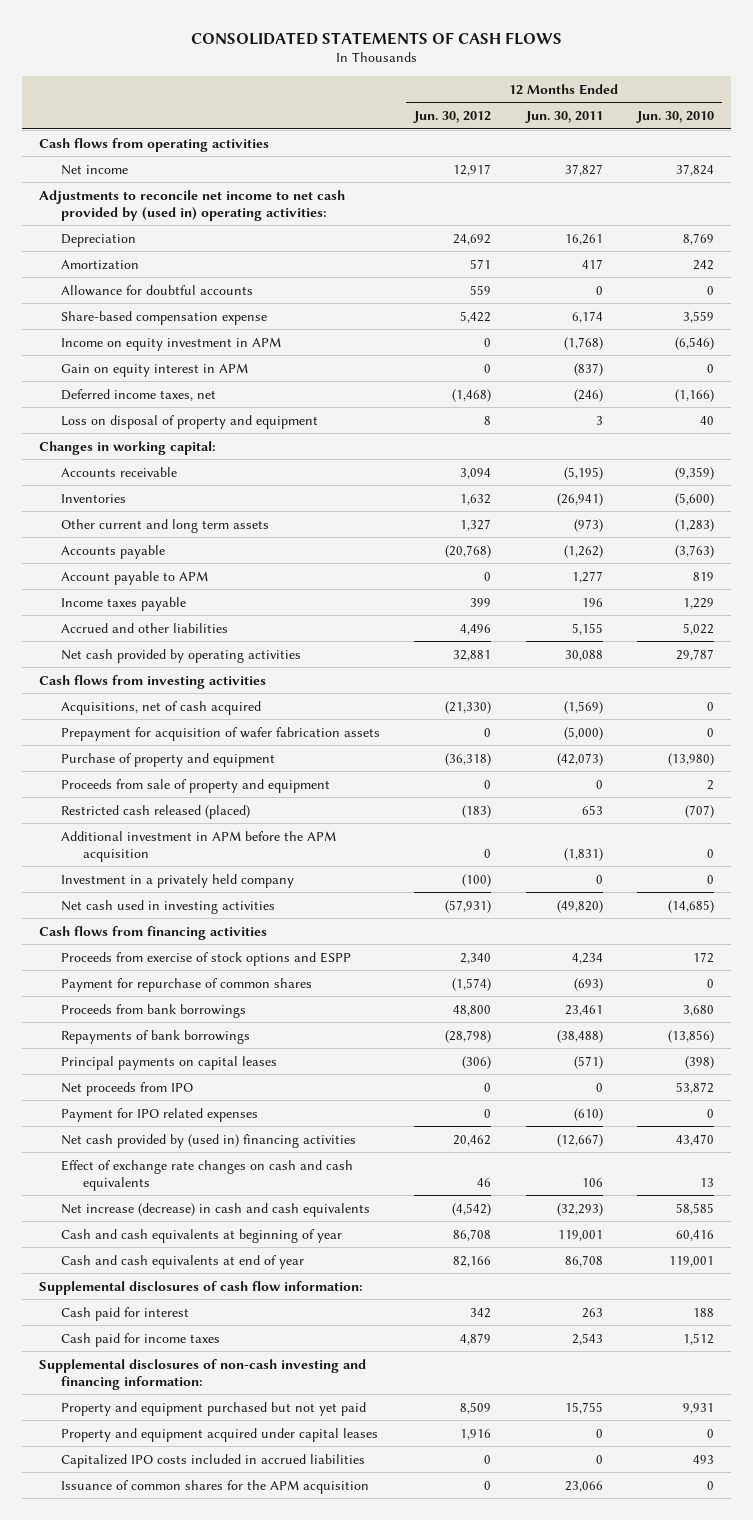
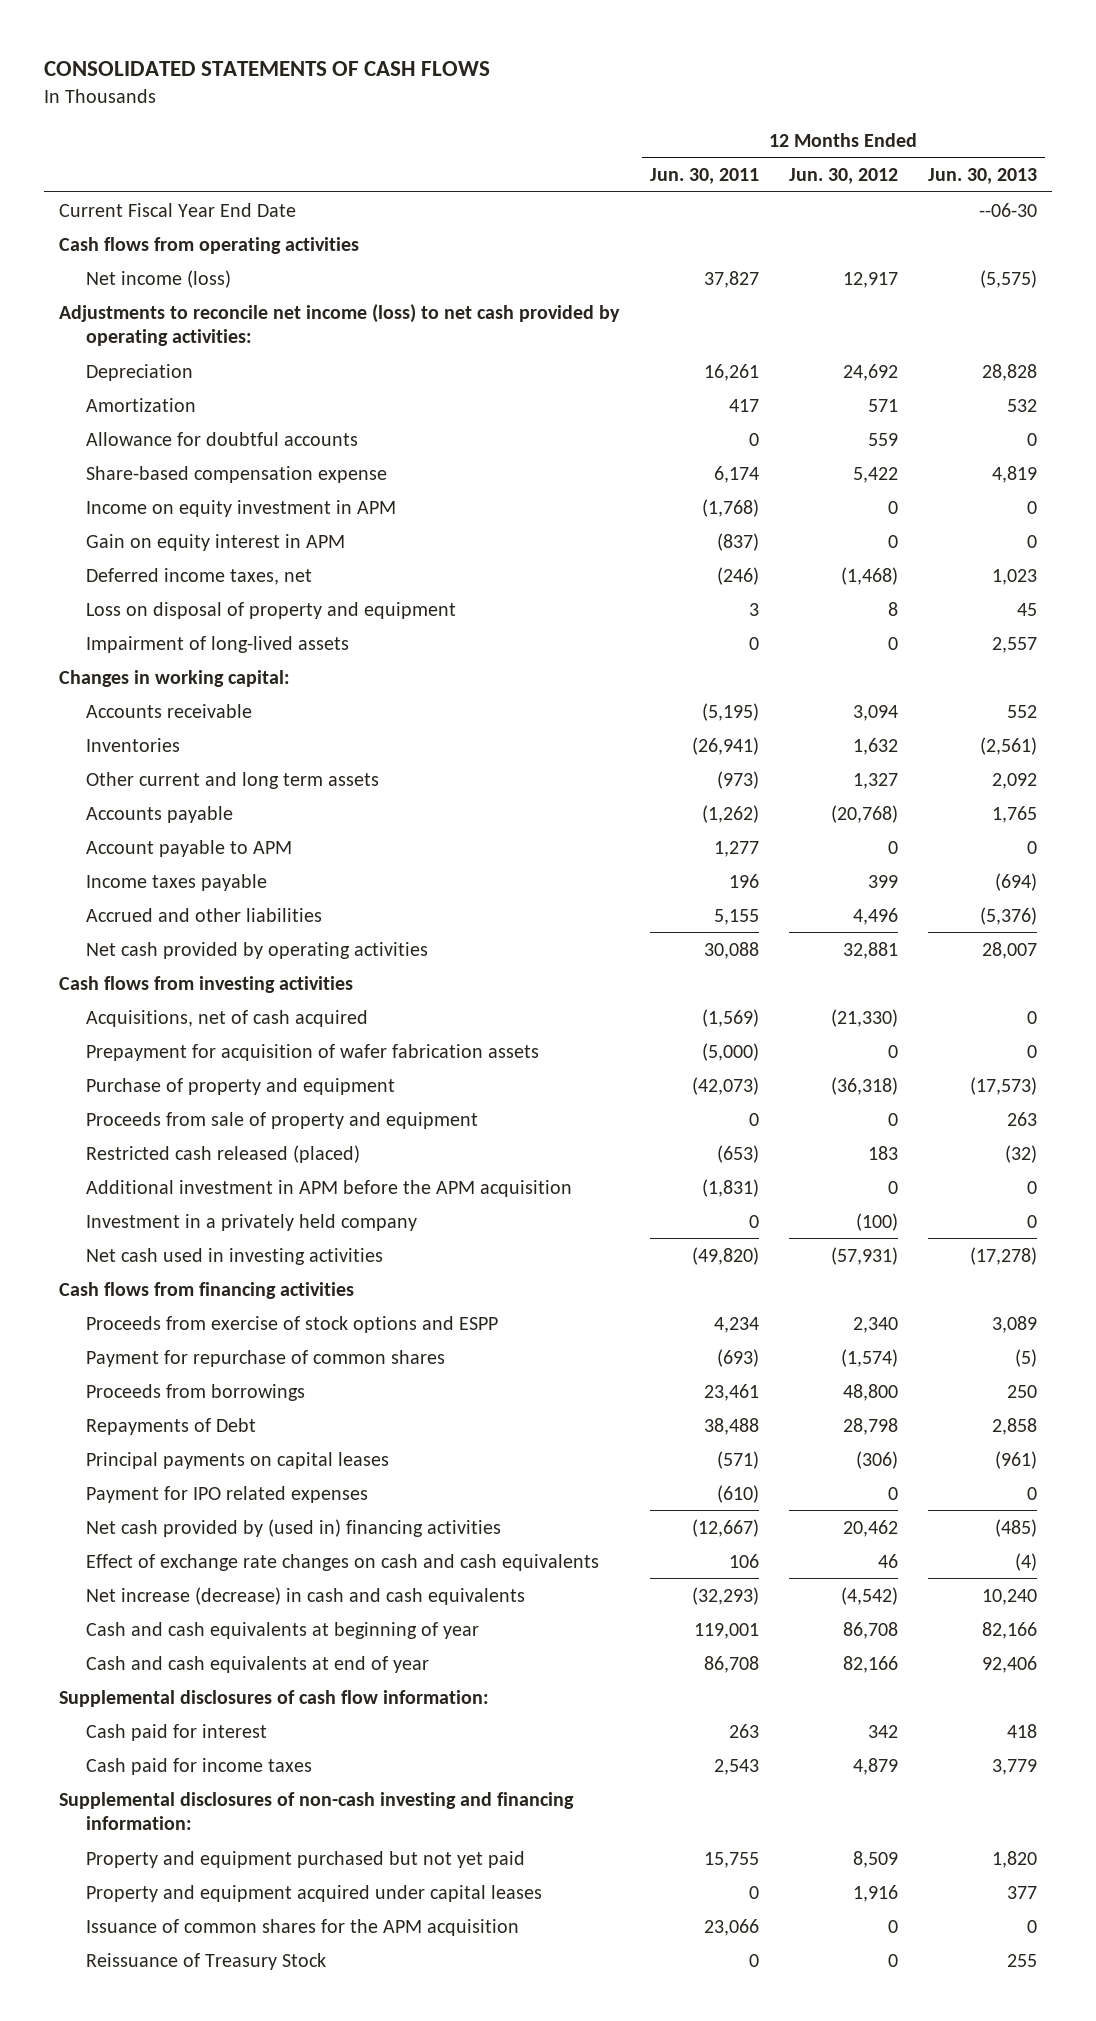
[635,110,714,123] Jun. 30, 2010 -> none
none -> [927,168,1037,185] Jun. 30, 2013
none -> [59,202,297,217] Current Fiscal Year End Date
[61,164,129,175] Net income -> [85,269,231,288] Net income (loss)
[39,189,346,221] Adjustments to reconcile net income to net cash provided by (used in) operating activities: -> [59,303,621,346] Adjustments to reconcile net income (loss) to net cash provided by operating activities:
none -> [85,635,349,653] Impairment of long-lived assets
[462,804,492,818] (183) -> [867,1145,898,1160] 183
[581,804,603,815] 653 -> [716,1144,759,1163] (653)
[61,1029,251,1044] Repayments of bank borrowings -> none
[61,1003,247,1018] Proceeds from bank borrowings -> [85,1383,305,1401] Proceeds from borrowings
none -> [85,1417,256,1435] Repayments of Debt
[61,1081,194,1096] Net proceeds from IPO -> none
[61,1453,366,1468] Capitalized IPO costs included in accrued liabilities -> none
none -> [85,1952,326,1970] Reissuance of Treasury Stock

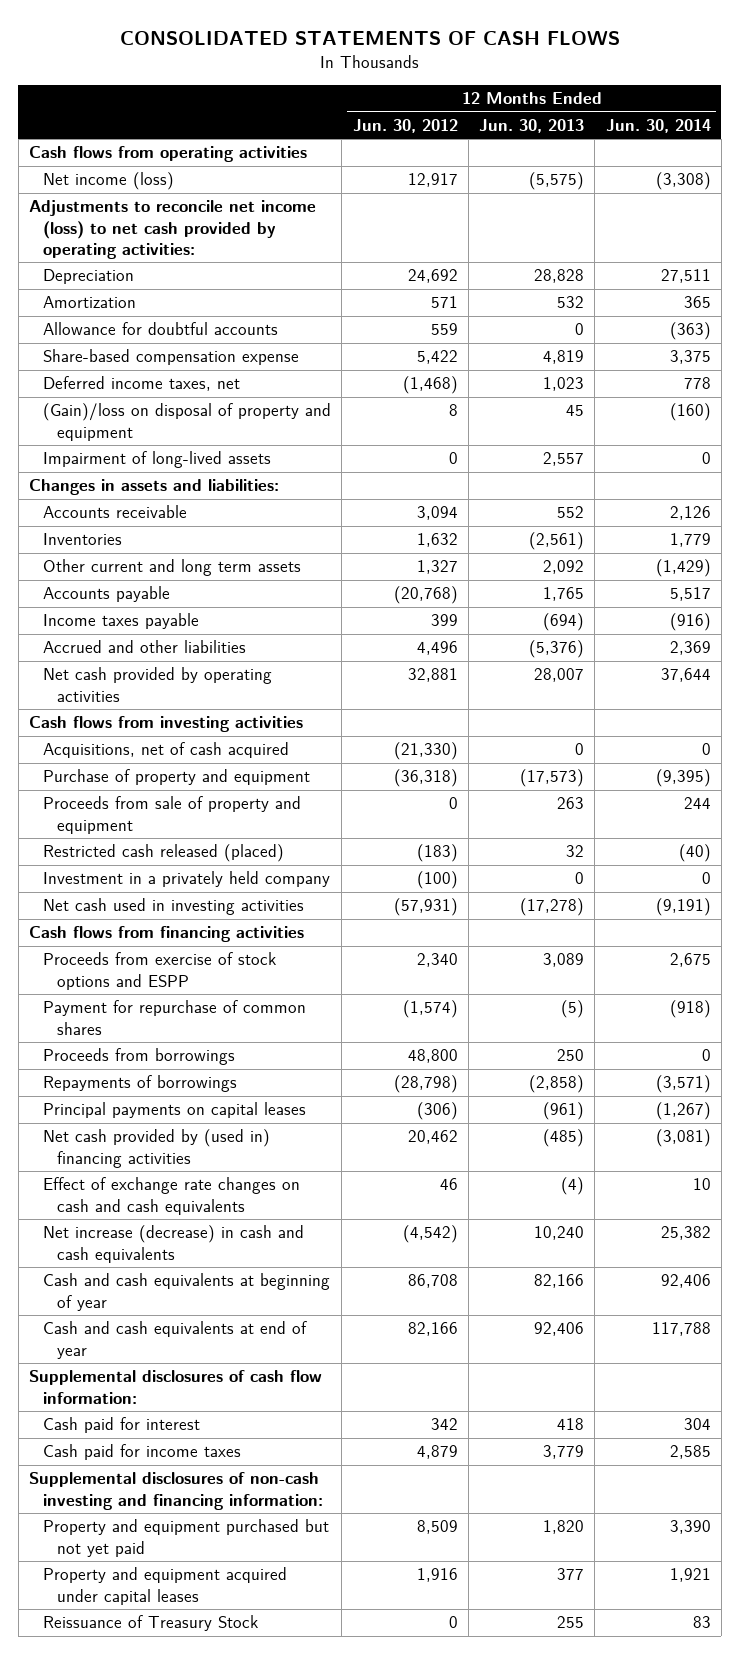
[649,168,759,185] Jun. 30, 2011 -> none
none -> [605,118,711,133] Jun. 30, 2014
[59,202,297,217] Current Fiscal Year End Date -> none
[85,499,396,517] Income on equity investment in APM -> none
[85,533,345,551] Gain on equity interest in APM -> none
[85,601,456,619] Loss on disposal of property and equipment -> [43,403,332,441] (Gain)/loss on disposal of property and equipment
[59,669,291,687] Changes in working capital: -> [29,479,280,496] Changes in assets and liabilities:
[85,839,292,857] Account payable to APM -> none
[85,1043,539,1061] Prepayment for acquisition of wafer fabrication assets -> none
[85,1179,572,1197] Additional investment in APM before the APM acquisition -> none
[867,1145,898,1160] 183 -> [416,844,458,863] (183)
[1004,1144,1037,1163] (32) -> [566,845,585,858] 32
[85,1417,256,1435] Repayments of Debt -> [43,1075,238,1093] Repayments of borrowings
[842,1417,898,1435] 28,798 -> [393,1075,458,1094] (28,798)
[991,1417,1037,1435] 2,858 -> [529,1075,585,1094] (2,858)
[85,1485,368,1503] Payment for IPO related expenses -> none
[85,1918,519,1936] Issuance of common shares for the APM acquisition -> none

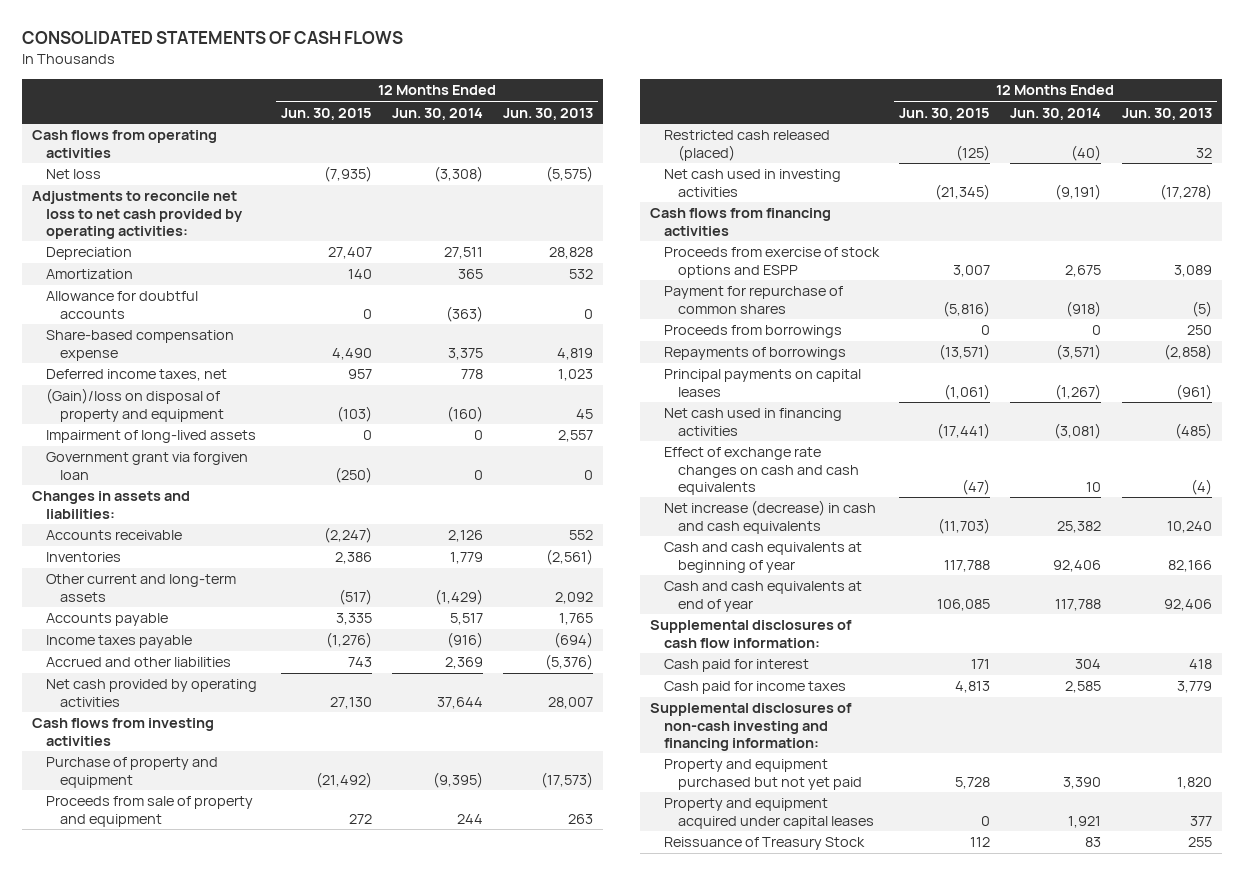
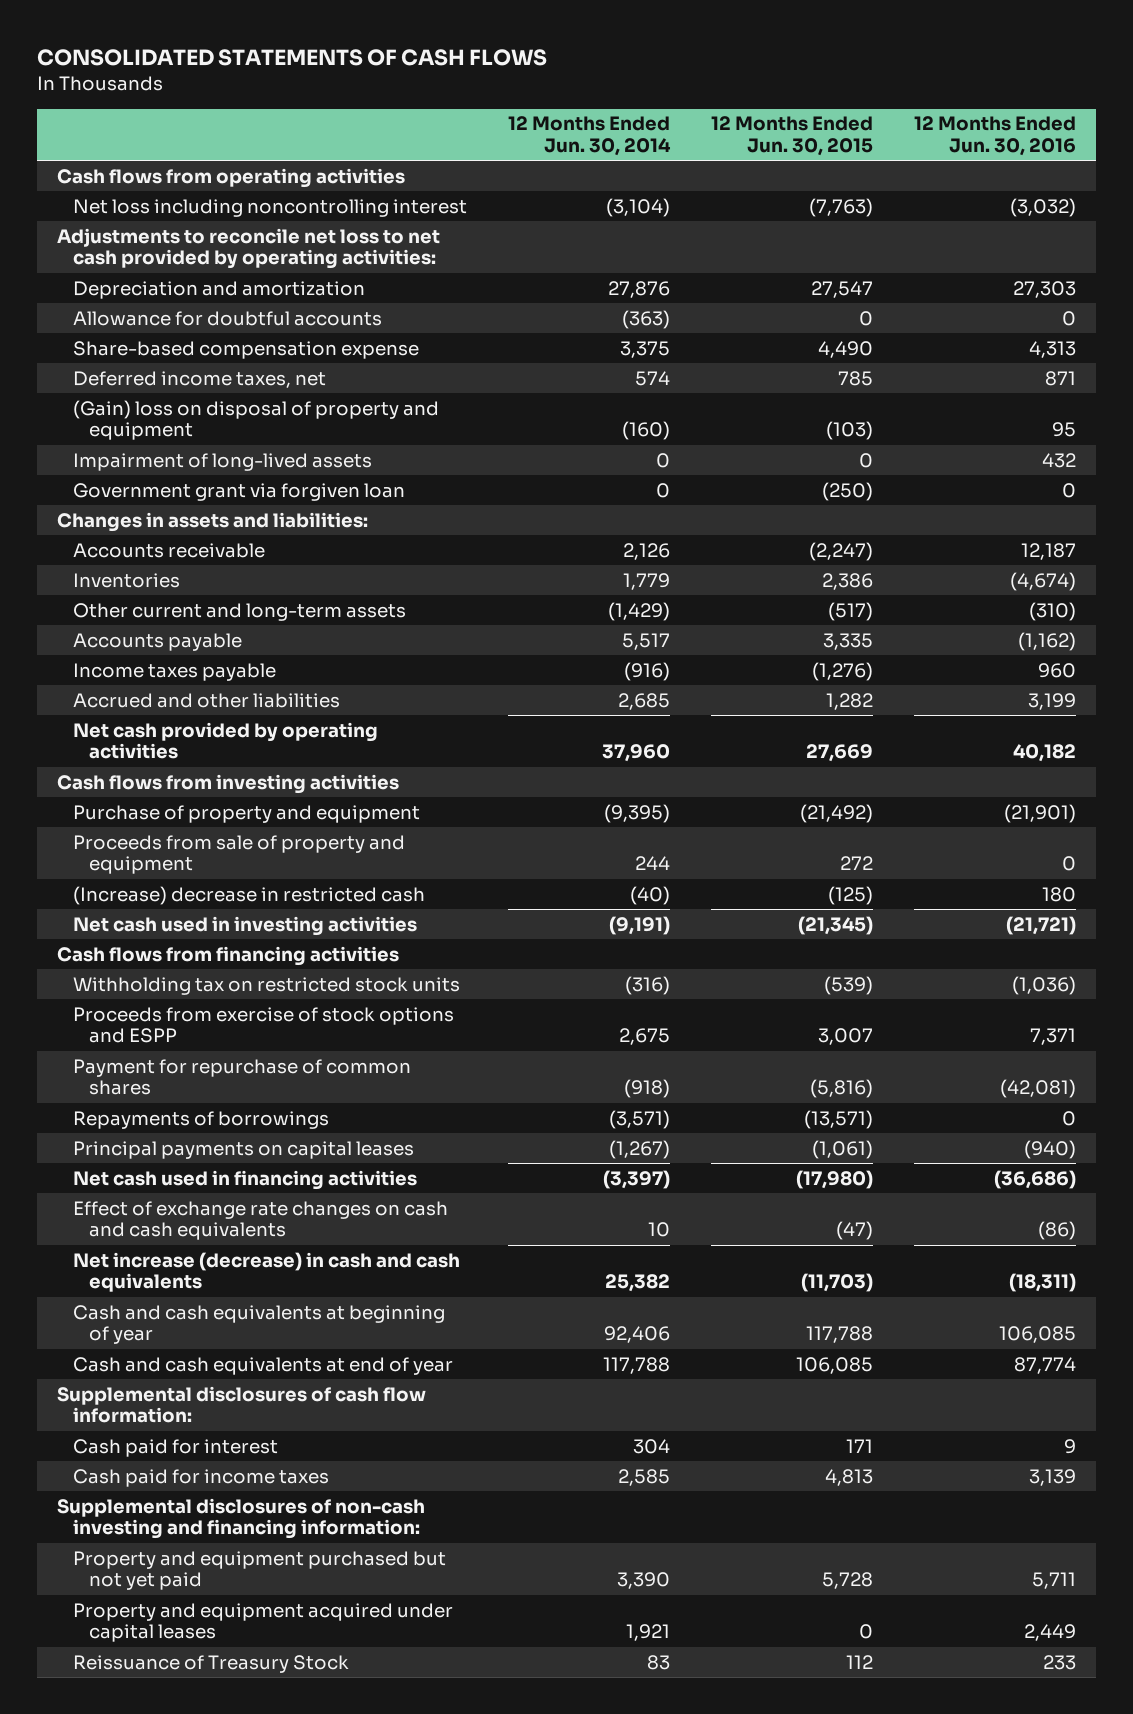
[503,107,594,120] Jun. 30, 2013 -> none
none -> [913,116,1076,157] 12 Months Ended Jun. 30, 2016
[45,169,101,180] Net loss -> none
none -> [73,198,468,217] Net loss including noncontrolling interest
[45,247,132,261] Depreciation -> none
[45,269,133,280] Amortization -> none
none -> [73,280,366,299] Depreciation and amortization
[348,369,373,380] 957 -> [837,370,873,386] 785
[461,369,484,380] 778 -> [634,370,670,386] 574
[45,388,224,422] (Gain)/loss on disposal of property and equipment -> [73,399,440,441] (Gain) loss on disposal of property and equipment
[348,657,373,668] 743 -> [825,692,873,710] 1,282
[445,657,484,670] 2,369 -> [617,692,670,710] 2,685
[330,696,373,709] 27,130 -> [805,744,873,763] 27,669
[437,696,484,709] 37,644 -> [601,744,670,763] 37,960
[664,130,831,161] Restricted cash released (placed) -> [73,885,426,905] (Increase) decrease in restricted cash
none -> [73,976,461,995] Withholding tax on restricted stock units
[664,325,843,339] Proceeds from borrowings -> none
[937,422,991,439] (17,441) -> [795,1169,873,1189] (17,980)
[1054,422,1102,439] (3,081) -> [602,1169,670,1189] (3,397)

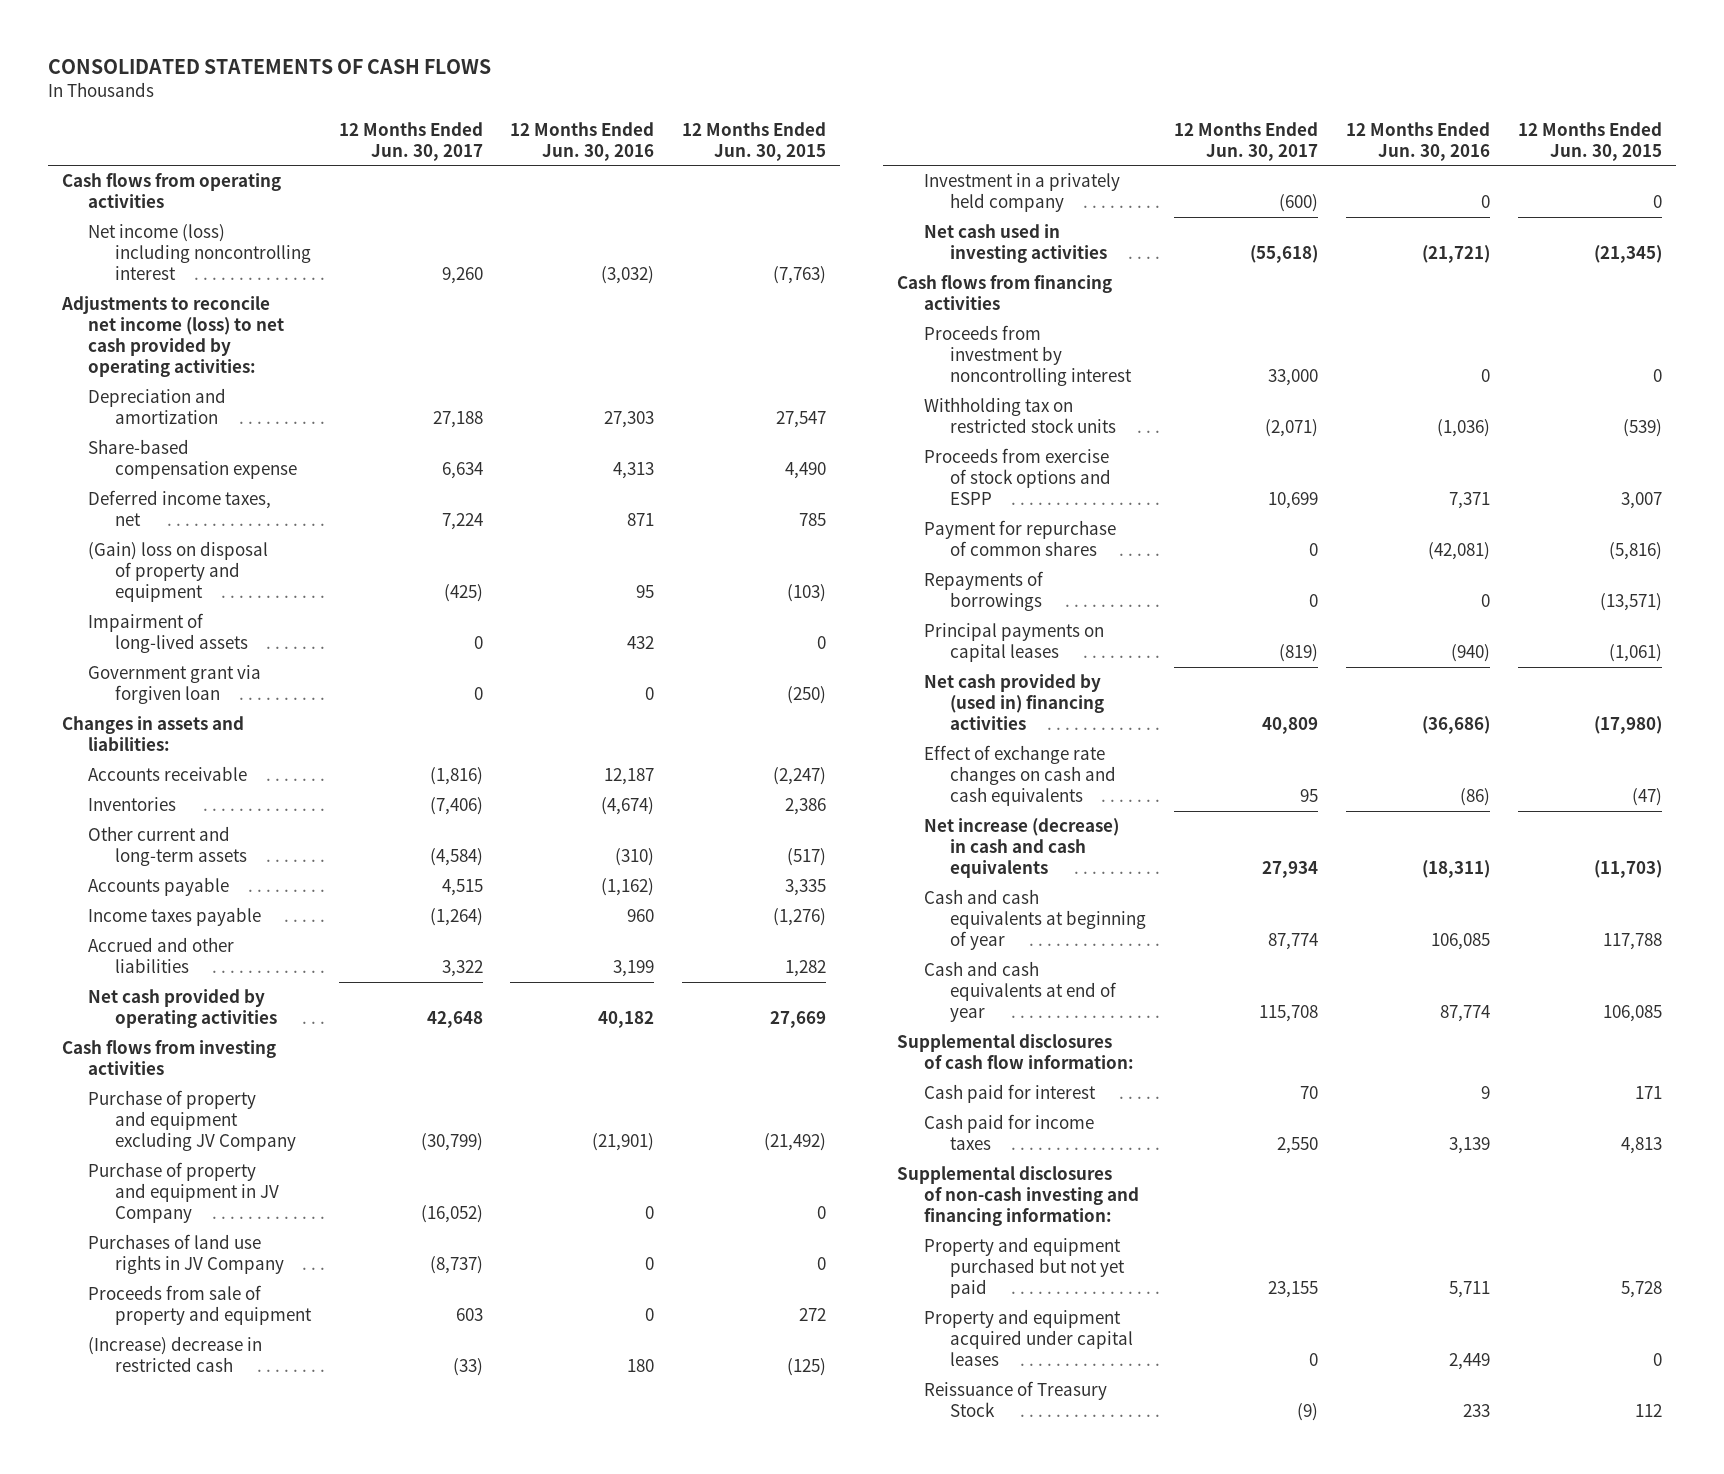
[507,116,671,157] 12 Months Ended Jun. 30, 2014 -> none
none -> [338,121,483,161] 12 Months Ended Jun. 30, 2017
[73,198,468,217] Net loss including noncontrolling interest -> [88,224,311,281] Net income (loss) including noncontrolling interest
[57,227,441,270] Adjustments to reconcile net loss to net cash provided by operating activities: -> [60,296,285,378] Adjustments to reconcile net income (loss) to net cash provided by operating activities:
[73,310,383,326] Allowance for doubtful accounts -> none
[73,804,421,823] Purchase of property and equipment -> [88,1090,296,1152] Purchase of property and equipment excluding JV Company
none -> [88,1162,279,1224] Purchase of property and equipment in JV Company
none -> [88,1234,284,1275] Purchases of land use rights in JV Company
none -> [923,173,1120,213] Investment in a privately held company
none -> [923,325,1133,387] Proceeds from investment by noncontrolling interest
[73,1169,418,1190] Net cash used in financing activities -> [923,674,1105,731] Net cash provided by (used in) financing activities

